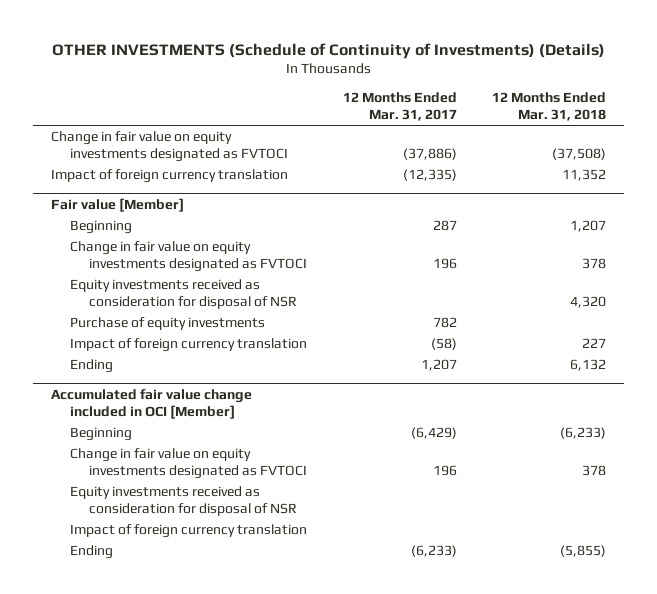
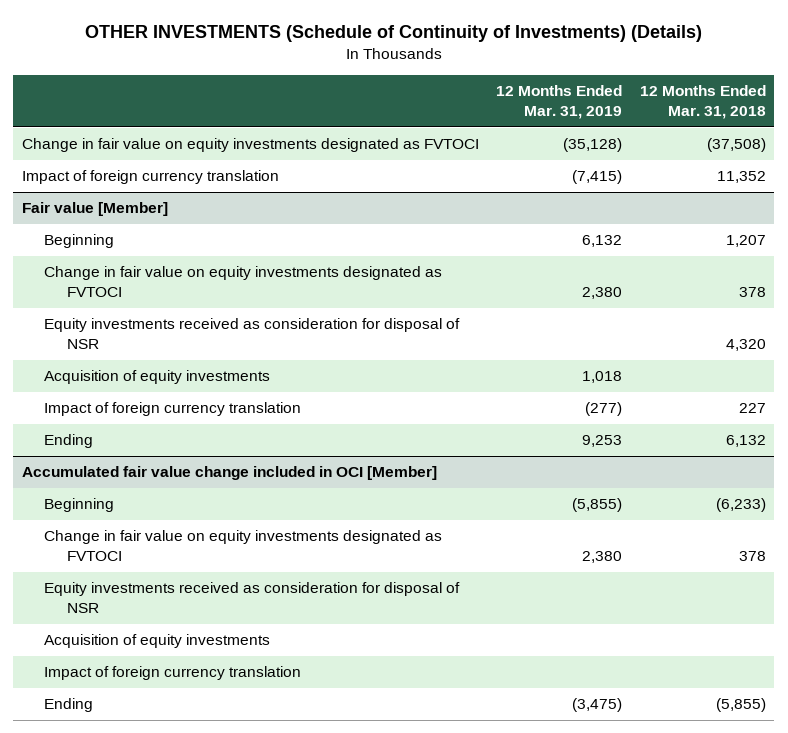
[342,92,457,122] 12 Months Ended Mar. 31, 2017 -> none
none -> [496,85,623,119] 12 Months Ended Mar. 31, 2019
[70,317,266,331] Purchase of equity investments -> [44,370,271,385] Acquisition of equity investments
none -> [44,634,271,649] Acquisition of equity investments

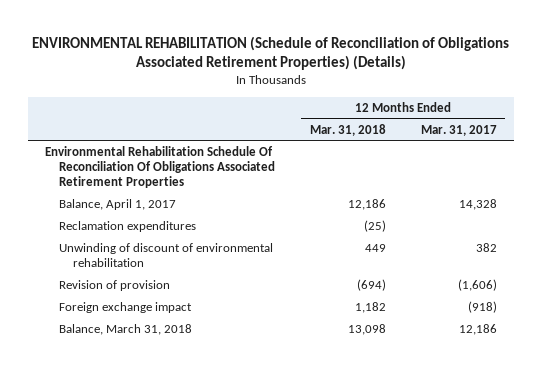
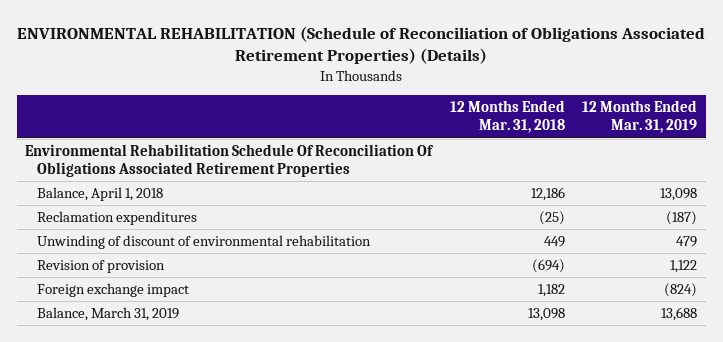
[420,124,497,136] Mar. 31, 2017 -> none
none -> [582,100,698,134] 12 Months Ended Mar. 31, 2019
[59,198,177,210] Balance, April 1, 2017 -> [37,187,164,202] Balance, April 1, 2018
[59,323,193,335] Balance, March 31, 2018 -> [37,307,180,322] Balance, March 31, 2019

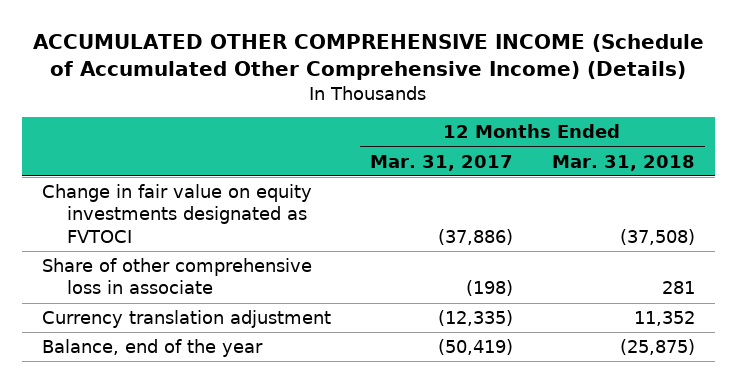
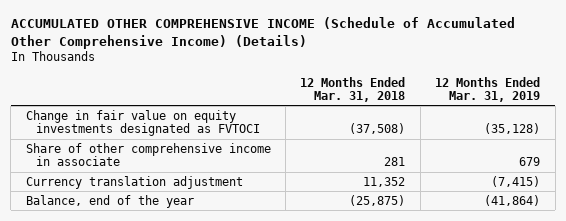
[369,154,513,171] Mar. 31, 2017 -> none
none -> [435,76,541,102] 12 Months Ended Mar. 31, 2019
[41,258,312,295] Share of other comprehensive loss in associate -> [25,142,271,167] Share of other comprehensive income in associate

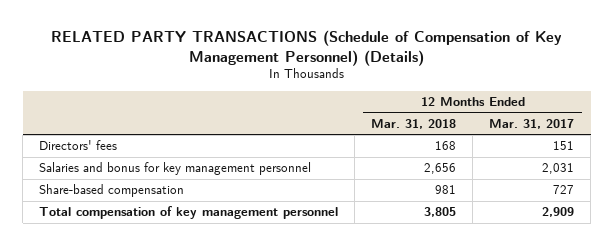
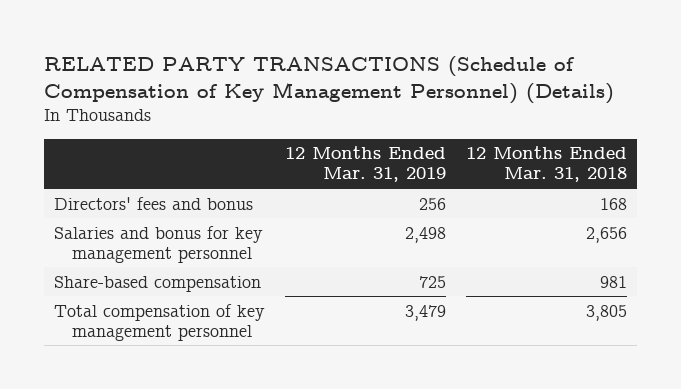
[489,118,575,129] Mar. 31, 2017 -> none
none -> [284,146,446,183] 12 Months Ended Mar. 31, 2019
[39,140,118,151] Directors' fees -> [53,196,253,210] Directors' fees and bonus

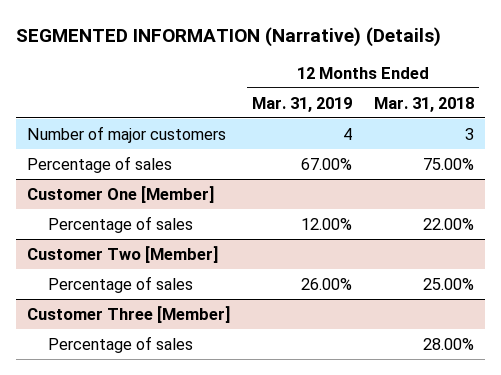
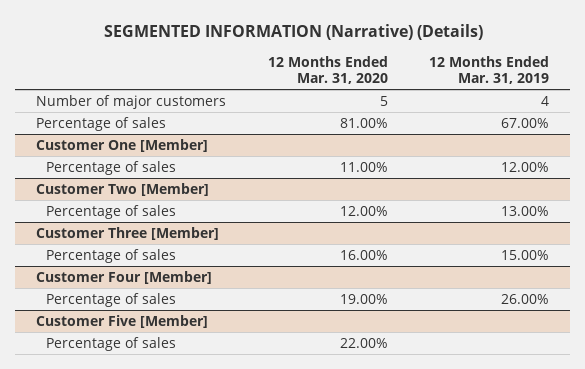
[373,96,474,112] Mar. 31, 2018 -> none
none -> [267,55,388,84] 12 Months Ended Mar. 31, 2020
[301,277,353,290] 26.00% -> [501,206,550,217] 13.00%
none -> [46,249,177,264] Percentage of sales
none -> [35,271,212,285] Customer Four [Member]
none -> [46,293,177,308] Percentage of sales
none -> [35,315,208,329] Customer Five [Member]

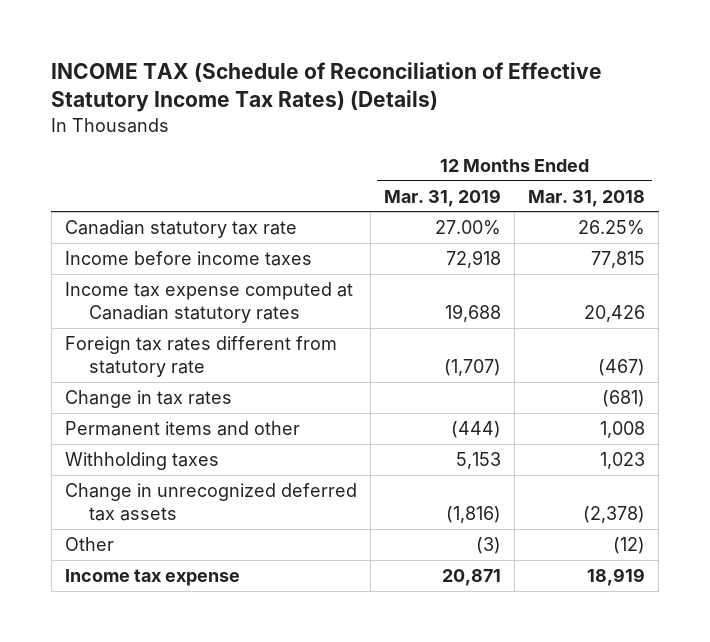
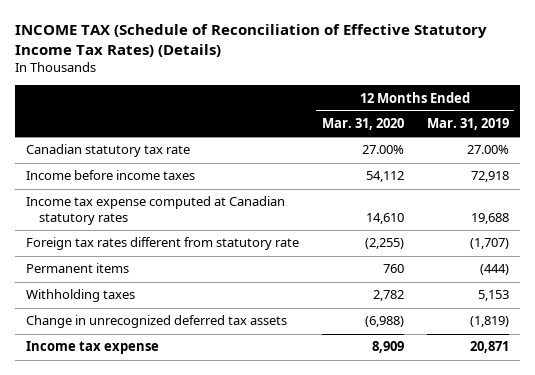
[528,189,646,207] Mar. 31, 2018 -> none
none -> [321,118,404,131] Mar. 31, 2020
[64,389,232,408] Change in tax rates -> none
[64,420,300,436] Permanent items and other -> [26,263,130,274] Permanent items
[64,536,114,551] Other -> none
[446,505,502,523] (1,816) -> [469,316,509,328] (1,819)

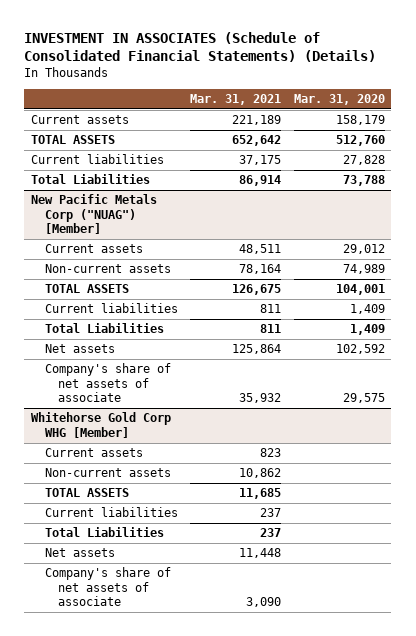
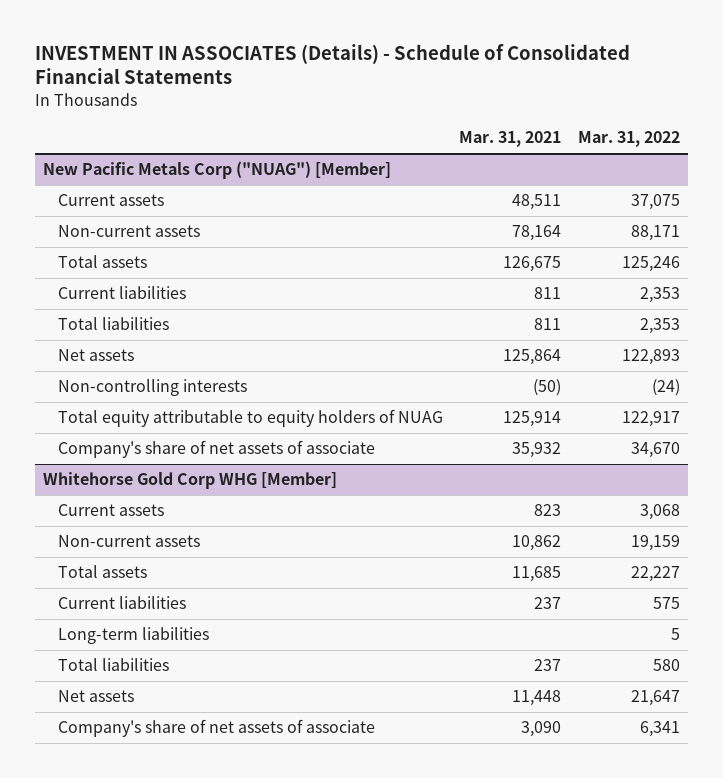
[24,31,377,62] INVESTMENT IN ASSOCIATES (Schedule of Consolidated Financial Statements) (Details) -> [35,43,631,85] INVESTMENT IN ASSOCIATES (Details) - Schedule of Consolidated Financial Statements
[294,93,386,105] Mar. 31, 2020 -> none
none -> [577,131,680,148] Mar. 31, 2022
[30,115,129,125] Current assets -> none
[30,135,115,145] TOTAL ASSETS -> none
[30,154,164,165] Current liabilities -> none
[30,174,150,185] Total Liabilities -> none
[44,284,129,294] TOTAL ASSETS -> [58,255,148,269] Total assets
[44,323,164,334] Total Liabilities -> [58,317,170,331] Total liabilities
none -> [58,379,248,397] Non-controlling interests
none -> [58,409,444,428] Total equity attributable to equity holders of NUAG
[44,488,129,498] TOTAL ASSETS -> [58,565,148,579] Total assets
none -> [58,627,210,645] Long-term liabilities
[44,527,164,538] Total Liabilities -> [58,658,170,672] Total liabilities

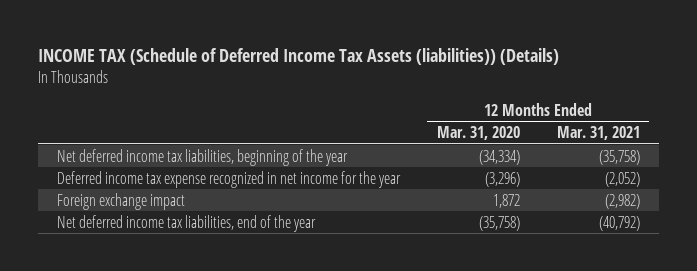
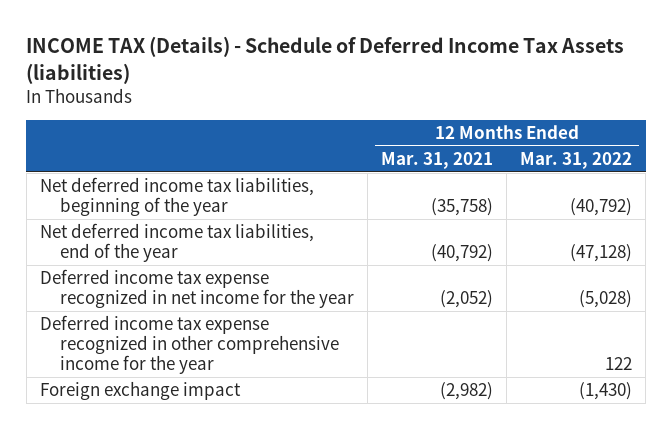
[37,48,559,66] INCOME TAX (Schedule of Deferred Income Tax Assets (liabilities)) (Details) -> [26,35,625,84] INCOME TAX (Details) - Schedule of Deferred Income Tax Assets (liabilities)
[436,125,520,140] Mar. 31, 2020 -> none
none -> [520,152,633,170] Mar. 31, 2022
[56,214,316,232] Net deferred income tax liabilities, end of the year -> [39,223,314,263] Net deferred income tax liabilities, end of the year
none -> [39,315,340,375] Deferred income tax expense recognized in other comprehensive income for the year

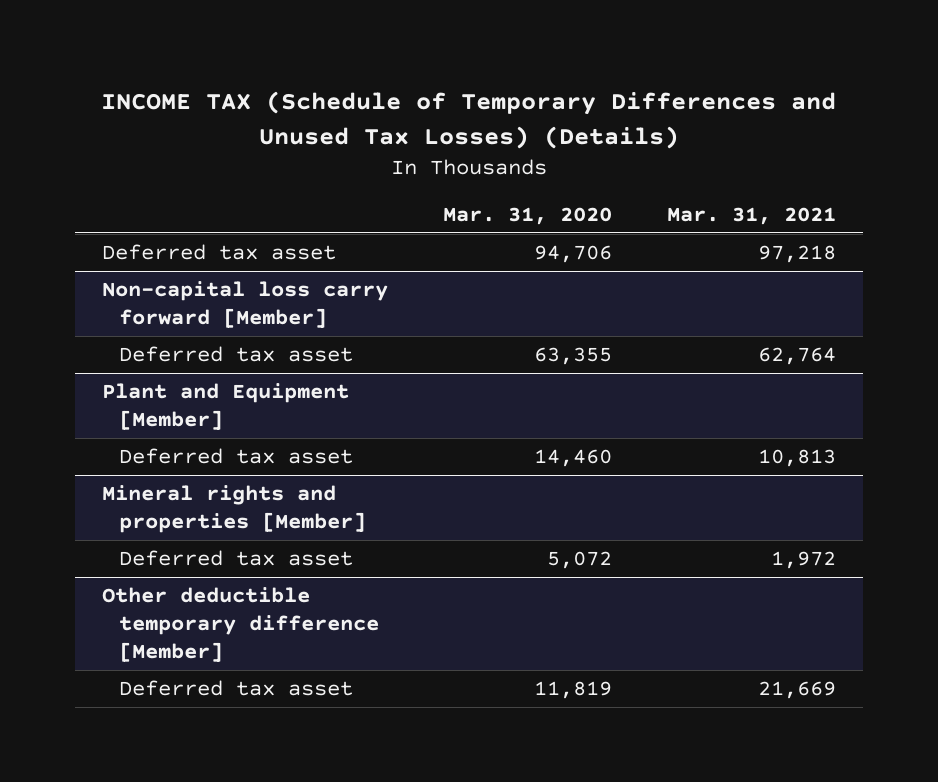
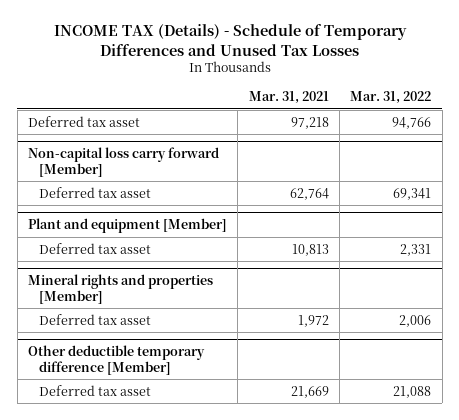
[100,91,836,149] INCOME TAX (Schedule of Temporary Differences and Unused Tax Losses) (Details) -> [53,24,407,56] INCOME TAX (Details) - Schedule of Temporary Differences and Unused Tax Losses
[442,207,612,226] Mar. 31, 2020 -> none
none -> [350,91,432,105] Mar. 31, 2022
[102,382,350,431] Plant and Equipment [Member] -> [27,218,227,234] Plant and equipment [Member]

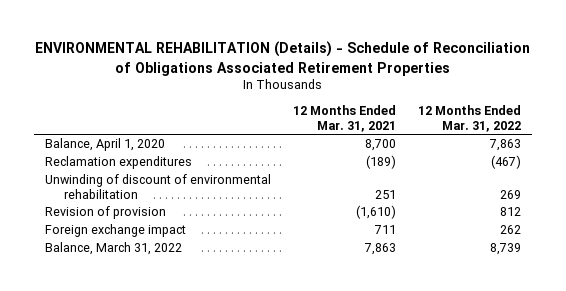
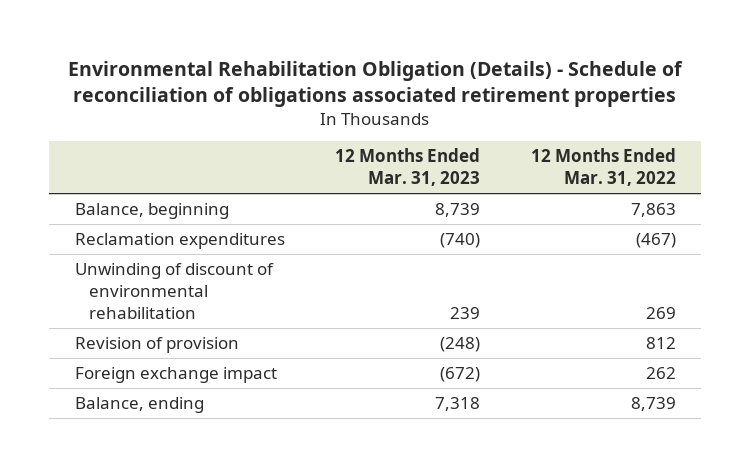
[35,41,531,76] ENVIRONMENTAL REHABILITATION (Details) - Schedule of Reconciliation of Obligations Associated Retirement Properties -> [68,60,684,107] Environmental Rehabilitation Obligation (Details) - Schedule of reconciliation of obligations associated retirement properties
[293,105,397,132] 12 Months Ended Mar. 31, 2021 -> none
none -> [335,148,481,187] 12 Months Ended Mar. 31, 2023
[45,138,166,152] Balance, April 1, 2020 -> [74,203,229,220] Balance, beginning
[45,242,183,256] Balance, March 31, 2022 -> [74,397,204,414] Balance, ending

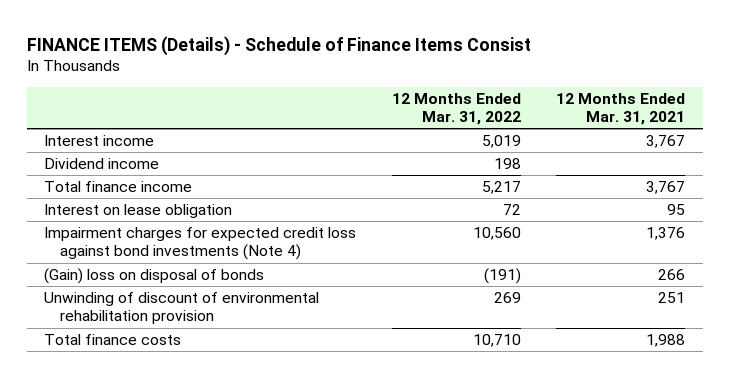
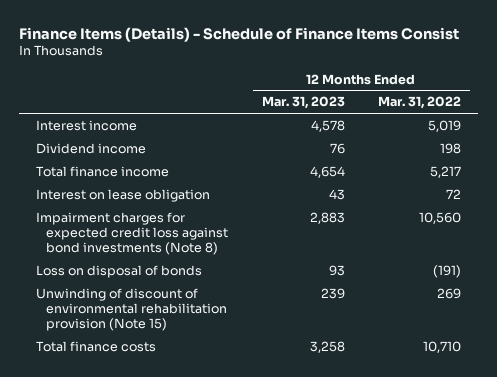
[26,35,531,56] FINANCE ITEMS (Details) - Schedule of Finance Items Consist -> [19,26,460,42] Finance Items (Details) - Schedule of Finance Items Consist
[556,92,686,125] 12 Months Ended Mar. 31, 2021 -> none
none -> [261,96,345,110] Mar. 31, 2023
[44,226,357,261] Impairment charges for expected credit loss against bond investments (Note 4) -> [36,211,229,255] Impairment charges for expected credit loss against bond investments (Note 8)
[44,267,265,284] (Gain) loss on disposal of bonds -> [36,264,203,278] Loss on disposal of bonds
[44,291,320,325] Unwinding of discount of environmental rehabilitation provision -> [36,287,228,331] Unwinding of discount of environmental rehabilitation provision (Note 15)

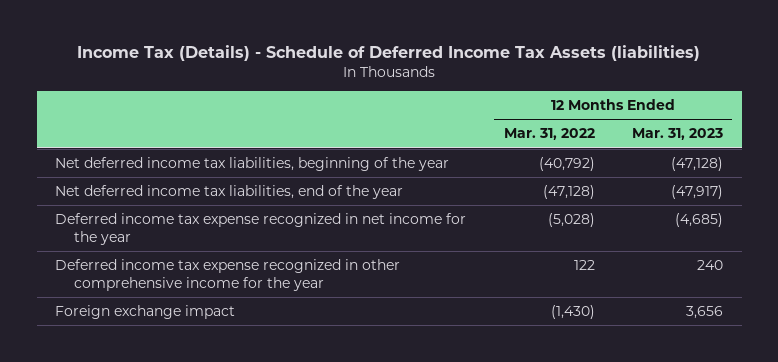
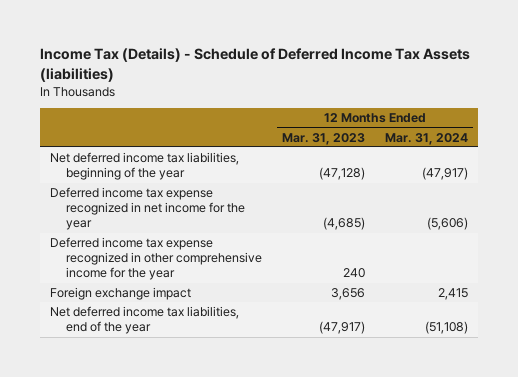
[503,128,595,141] Mar. 31, 2022 -> none
none -> [385,132,469,145] Mar. 31, 2024
[55,185,404,200] Net deferred income tax liabilities, end of the year -> [50,306,240,335] Net deferred income tax liabilities, end of the year

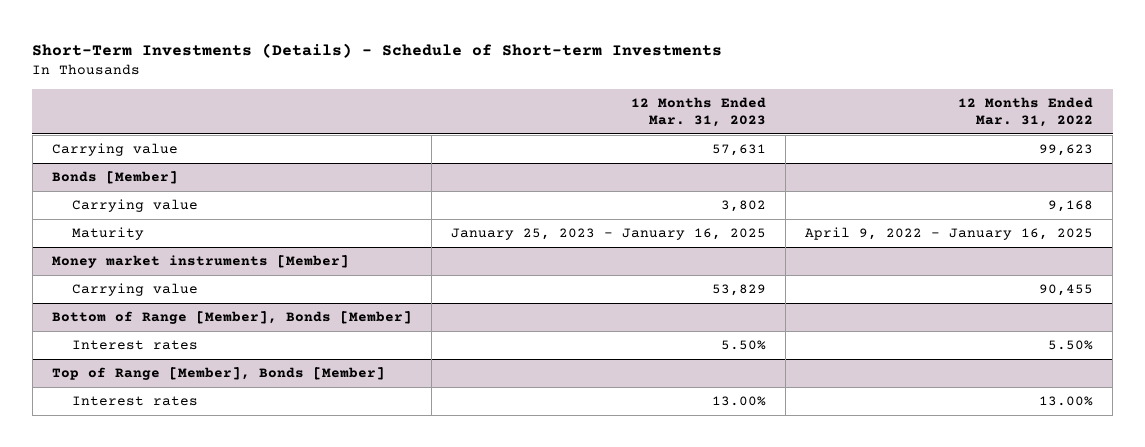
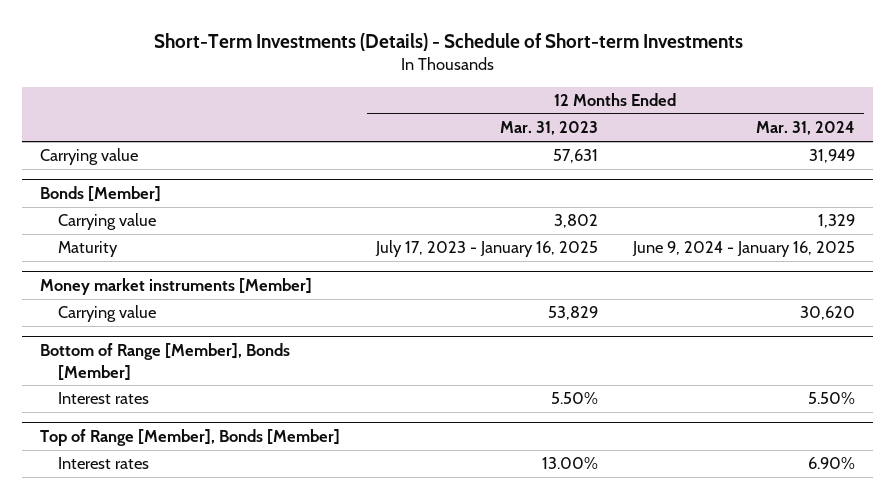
[958,97,1094,127] 12 Months Ended Mar. 31, 2022 -> none
none -> [756,121,856,136] Mar. 31, 2024
[451,228,767,241] January 25, 2023 - January 16, 2025 -> [374,240,598,258] July 17, 2023 - January 16, 2025

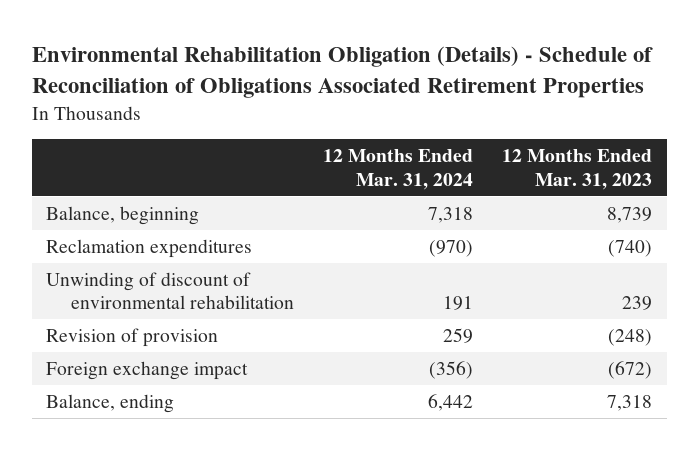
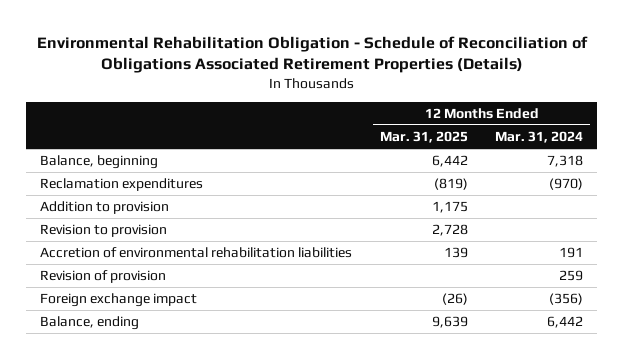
[31,46,653,99] Environmental Rehabilitation Obligation (Details) - Schedule of Reconciliation of Obligations Associated Retirement Properties -> [36,35,588,74] Environmental Rehabilitation Obligation - Schedule of Reconciliation of Obligations Associated Retirement Properties (Details)
[502,149,653,190] 12 Months Ended Mar. 31, 2023 -> none
none -> [379,131,468,144] Mar. 31, 2025
none -> [40,201,170,215] Addition to provision
none -> [40,224,168,238] Revision to provision
[46,271,295,310] Unwinding of discount of environmental rehabilitation -> [40,247,353,259] Accretion of environmental rehabilitation liabilities

